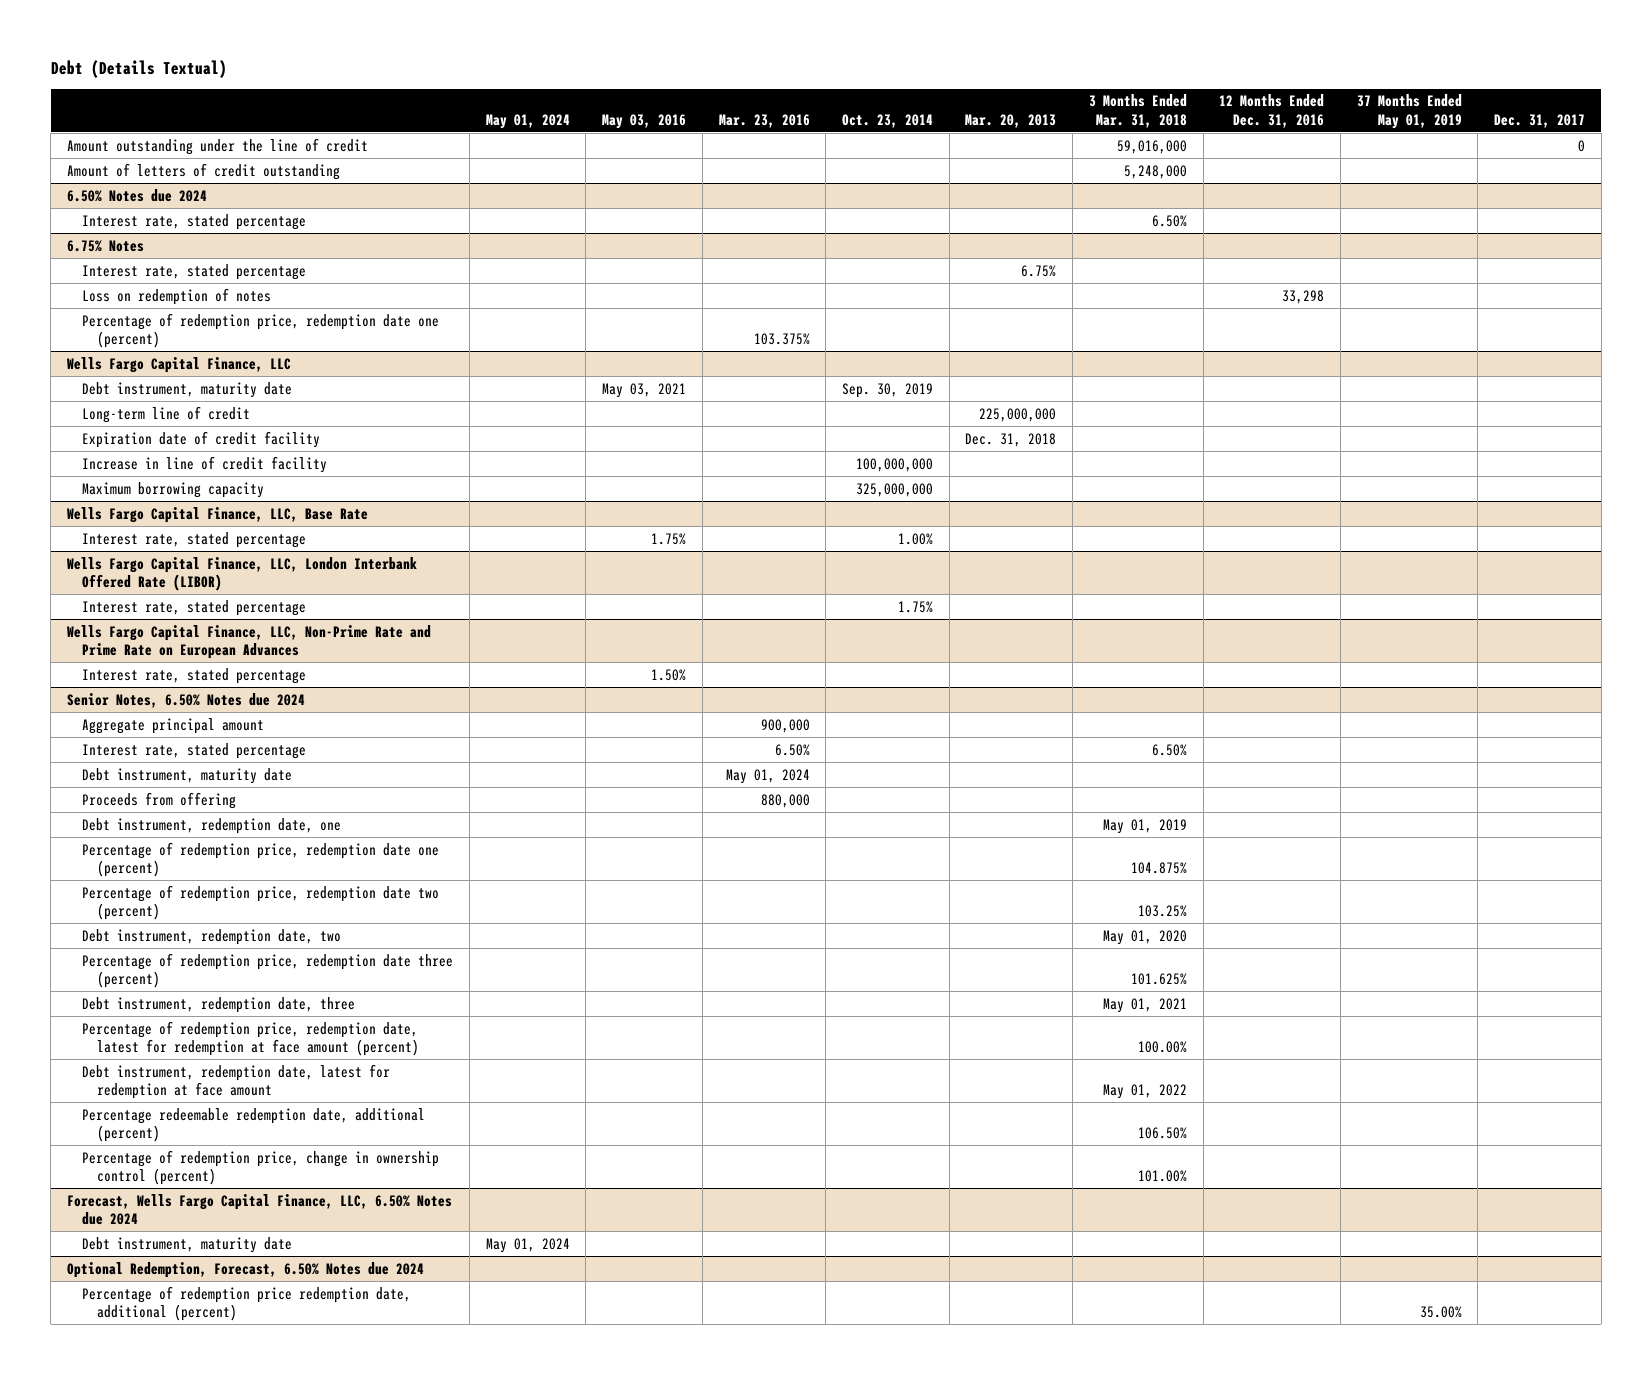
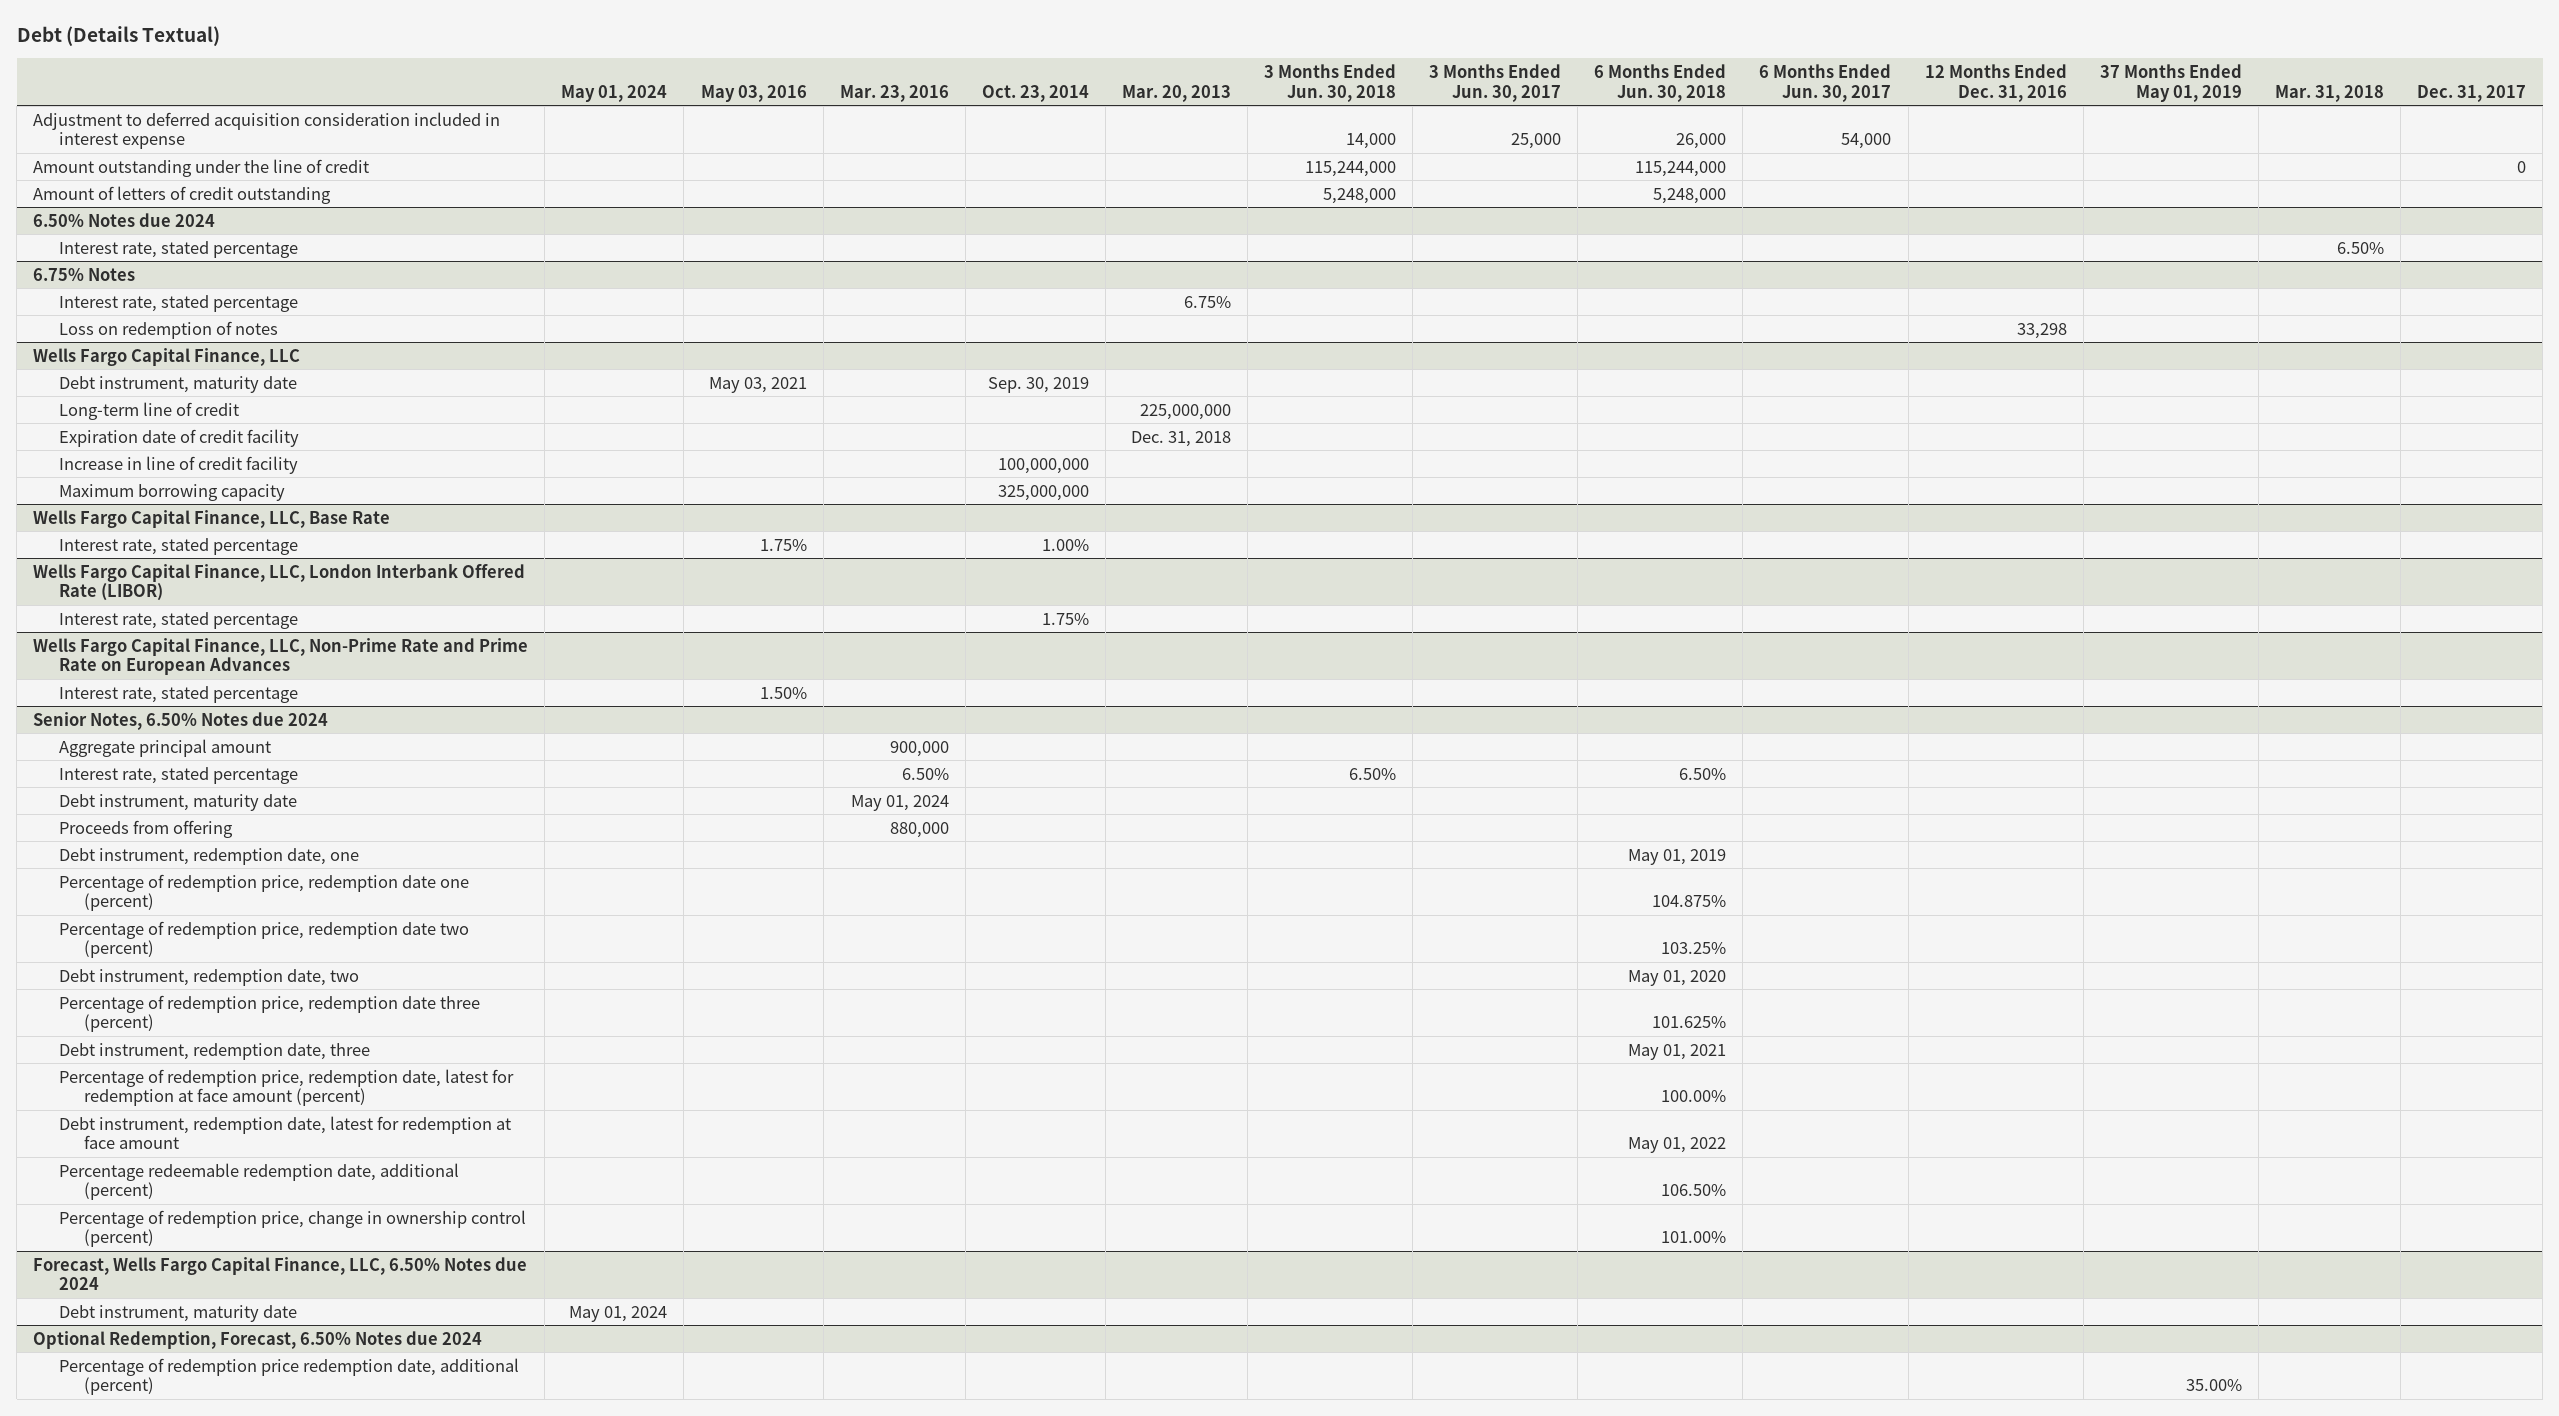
[1088,94,1187,128] 3 Months Ended Mar. 31, 2018 -> none
none -> [1264,64,1397,102] 3 Months Ended Jun. 30, 2018
none -> [1429,64,1562,102] 3 Months Ended Jun. 30, 2017
none -> [1594,64,1727,102] 6 Months Ended Jun. 30, 2018
none -> [1759,64,1892,102] 6 Months Ended Jun. 30, 2017
none -> [2274,84,2384,102] Mar. 31, 2018
none -> [33,111,501,150] Adjustment to deferred acquisition consideration included in interest expense
[82,312,440,348] Percentage of redemption price, redemption date one (percent) -> none

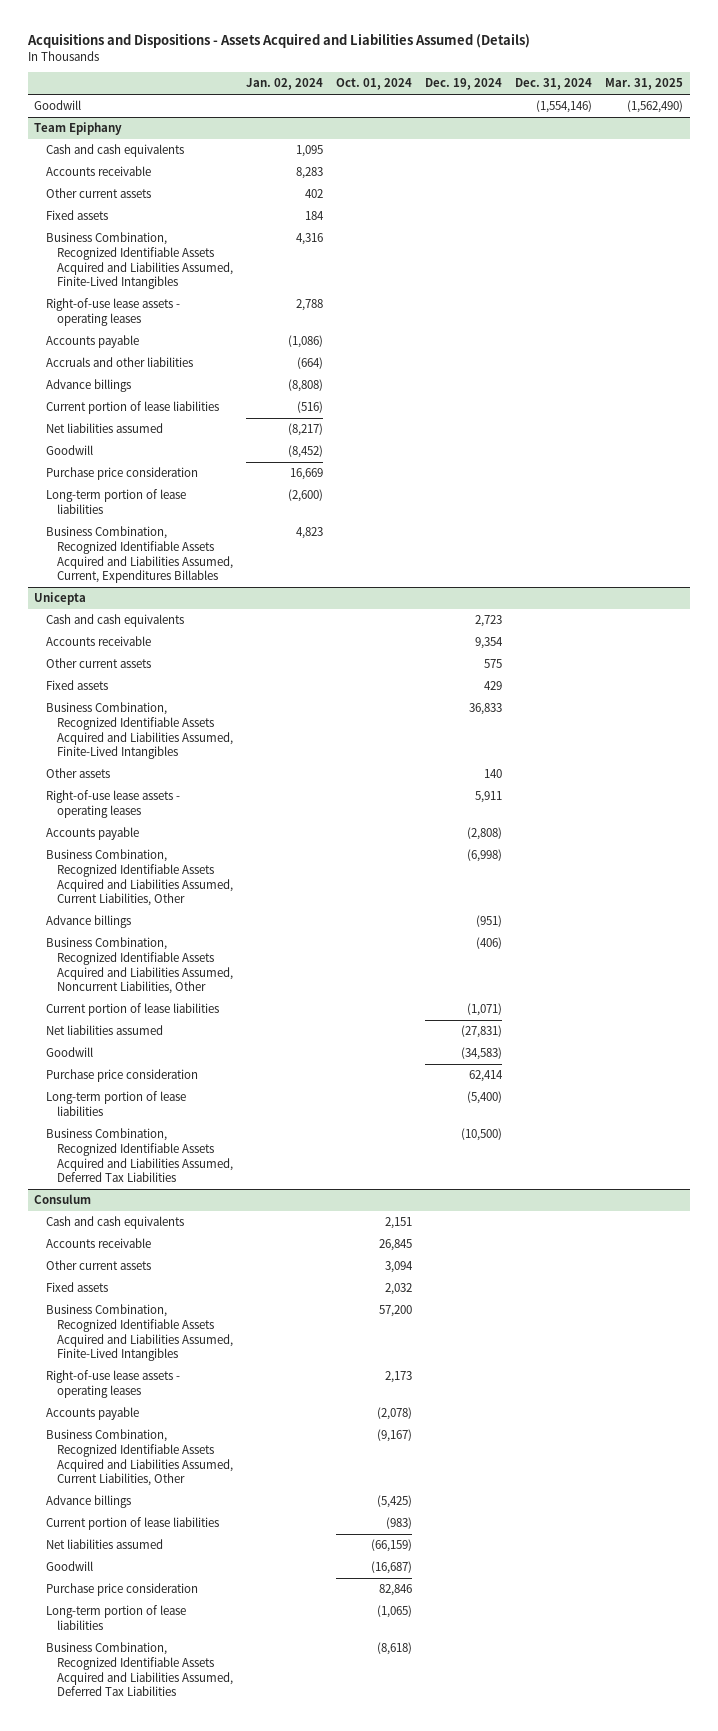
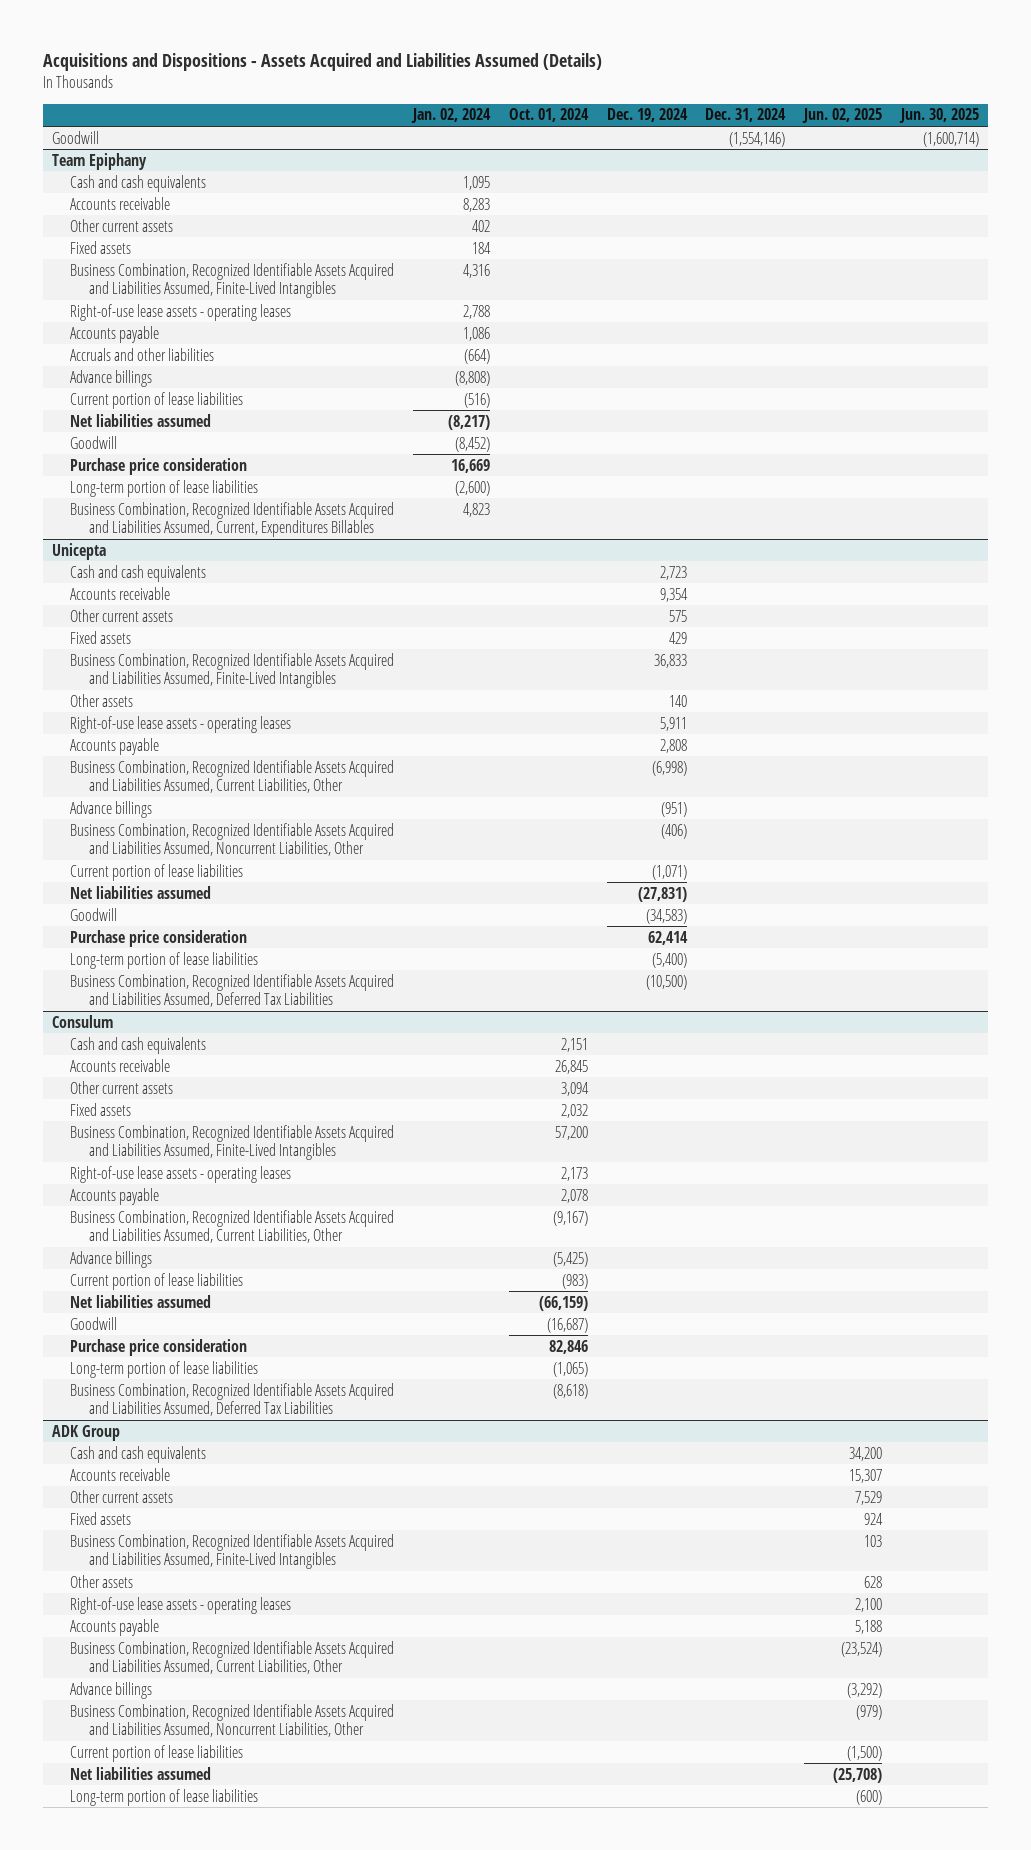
[605,78,684,91] Mar. 31, 2025 -> none
none -> [802,108,883,124] Jun. 02, 2025
none -> [898,108,979,124] Jun. 30, 2025
[287,335,323,349] (1,086) -> [463,326,491,341] 1,086
[467,827,503,841] (2,808) -> [659,738,687,753] 2,808
[377,1407,413,1421] (2,078) -> [560,1188,588,1203] 2,078
none -> [52,1424,121,1441] ADK Group
none -> [70,1445,207,1463] Cash and cash equivalents
none -> [70,1467,171,1481] Accounts receivable
none -> [70,1489,174,1503] Other current assets
none -> [70,1511,132,1525] Fixed assets
none -> [70,1533,395,1570] Business Combination, Recognized Identifiable Assets Acquired and Liabilities Assumed, Finite-Lived Intangibles
none -> [70,1574,134,1588] Other assets
none -> [70,1596,292,1614] Right-of-use lease assets - operating leases
none -> [70,1618,160,1636] Accounts payable
none -> [70,1640,395,1675] Business Combination, Recognized Identifiable Assets Acquired and Liabilities Assumed, Current Liabilities, Other
none -> [70,1681,153,1699] Advance billings
none -> [70,1703,395,1738] Business Combination, Recognized Identifiable Assets Acquired and Liabilities Assumed, Noncurrent Liabilities, Other
none -> [70,1744,244,1762] Current portion of lease liabilities
none -> [70,1766,212,1780] Net liabilities assumed
none -> [70,1788,259,1806] Long-term portion of lease liabilities

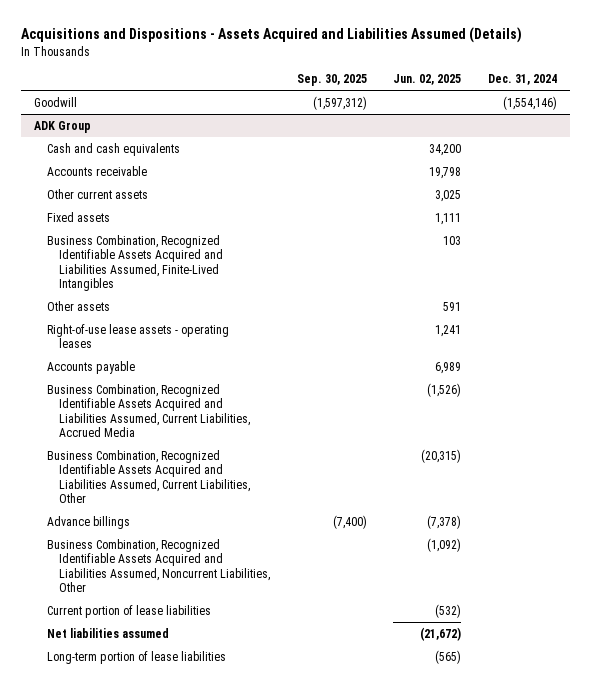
[411,108,492,124] Jan. 02, 2024 -> none
[508,108,589,123] Oct. 01, 2024 -> none
[606,108,688,123] Dec. 19, 2024 -> none
[898,108,979,124] Jun. 30, 2025 -> none
none -> [296,74,367,87] Sep. 30, 2025
[52,152,148,170] Team Epiphany -> none
[70,174,207,192] Cash and cash equivalents -> none
[70,196,171,210] Accounts receivable -> none
[70,218,174,232] Other current assets -> none
[70,240,132,254] Fixed assets -> none
[70,262,395,299] Business Combination, Recognized Identifiable Assets Acquired and Liabilities Assumed, Finite-Lived Intangibles -> none
[70,303,292,321] Right-of-use lease assets - operating leases -> none
[70,325,160,343] Accounts payable -> none
[70,347,215,361] Accruals and other liabilities -> none
[70,369,153,387] Advance billings -> none
[70,391,244,409] Current portion of lease liabilities -> none
[70,413,212,427] Net liabilities assumed -> none
[70,435,118,449] Goodwill -> none
[70,457,248,475] Purchase price consideration -> none
[70,479,259,497] Long-term portion of lease liabilities -> none
[70,501,395,538] Business Combination, Recognized Identifiable Assets Acquired and Liabilities Assumed, Current, Expenditures Billables -> none
[52,542,107,560] Unicepta -> none
[70,564,207,582] Cash and cash equivalents -> none
[70,586,171,600] Accounts receivable -> none
[70,608,174,622] Other current assets -> none
[70,630,132,644] Fixed assets -> none
[70,652,395,689] Business Combination, Recognized Identifiable Assets Acquired and Liabilities Assumed, Finite-Lived Intangibles -> none
[70,693,134,707] Other assets -> none
[70,715,292,733] Right-of-use lease assets - operating leases -> none
[70,737,160,755] Accounts payable -> none
[70,759,395,794] Business Combination, Recognized Identifiable Assets Acquired and Liabilities Assumed, Current Liabilities, Other -> none
[70,800,153,818] Advance billings -> none
[70,822,395,857] Business Combination, Recognized Identifiable Assets Acquired and Liabilities Assumed, Noncurrent Liabilities, Other -> none
[70,863,244,881] Current portion of lease liabilities -> none
[70,885,212,899] Net liabilities assumed -> none
[70,907,118,921] Goodwill -> none
[70,929,248,947] Purchase price consideration -> none
[70,951,259,969] Long-term portion of lease liabilities -> none
[70,973,395,1008] Business Combination, Recognized Identifiable Assets Acquired and Liabilities Assumed, Deferred Tax Liabilities -> none
[52,1014,114,1028] Consulum -> none
[70,1036,207,1054] Cash and cash equivalents -> none
[70,1058,171,1072] Accounts receivable -> none
[70,1080,174,1094] Other current assets -> none
[70,1102,132,1116] Fixed assets -> none
[70,1124,395,1161] Business Combination, Recognized Identifiable Assets Acquired and Liabilities Assumed, Finite-Lived Intangibles -> none
[70,1165,292,1183] Right-of-use lease assets - operating leases -> none
[70,1187,160,1205] Accounts payable -> none
[70,1209,395,1244] Business Combination, Recognized Identifiable Assets Acquired and Liabilities Assumed, Current Liabilities, Other -> none
[70,1250,153,1268] Advance billings -> none
[70,1272,244,1290] Current portion of lease liabilities -> none
[70,1294,212,1308] Net liabilities assumed -> none
[70,1316,118,1330] Goodwill -> none
[70,1338,248,1356] Purchase price consideration -> none
[70,1360,259,1378] Long-term portion of lease liabilities -> none
[70,1382,395,1417] Business Combination, Recognized Identifiable Assets Acquired and Liabilities Assumed, Deferred Tax Liabilities -> none
[849,1468,883,1483] 15,307 -> [429,166,462,179] 19,798
[855,1490,883,1505] 7,529 -> [435,189,462,202] 3,025
[864,1512,884,1525] 924 -> [435,212,462,225] 1,111
[864,1575,883,1588] 628 -> [443,301,462,311] 591
[855,1597,883,1612] 2,100 -> [435,324,462,337] 1,241
[855,1619,883,1634] 5,188 -> [435,361,462,374] 6,989
none -> [46,383,251,437] Business Combination, Recognized Identifiable Assets Acquired and Liabilities Assumed, Current Liabilities, Accrued Media
[841,1641,883,1657] (23,524) -> [421,448,462,463] (20,315)
[847,1682,883,1698] (3,292) -> [427,514,462,529] (7,378)
[856,1704,883,1720] (979) -> [427,537,462,552] (1,092)
[847,1745,883,1761] (1,500) -> [435,603,462,618] (532)
[833,1767,883,1783] (25,708) -> [420,626,462,641] (21,672)
[856,1789,883,1805] (600) -> [435,649,462,664] (565)

